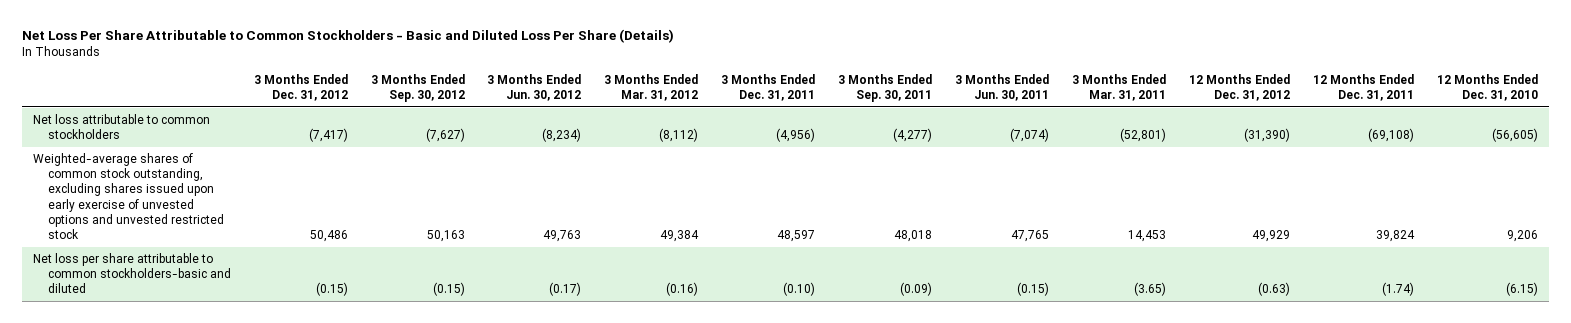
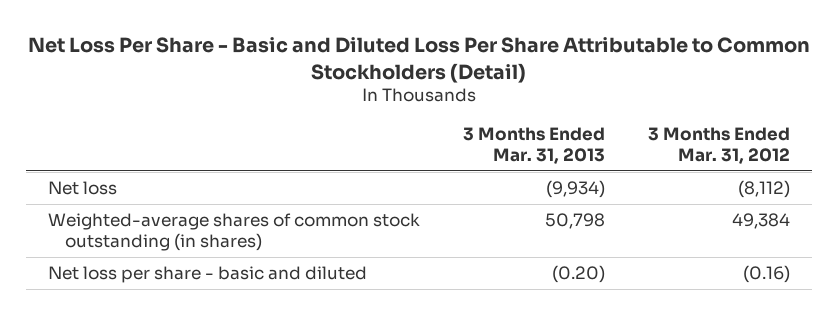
[21,29,674,44] Net Loss Per Share Attributable to Common Stockholders - Basic and Diluted Loss Per Share (Details) -> [28,37,811,83] Net Loss Per Share - Basic and Diluted Loss Per Share Attributable to Common Stockholders (Detail)
[253,74,348,102] 3 Months Ended Dec. 31, 2012 -> none
[370,74,465,103] 3 Months Ended Sep. 30, 2012 -> none
[487,74,582,102] 3 Months Ended Jun. 30, 2012 -> none
[721,74,816,102] 3 Months Ended Dec. 31, 2011 -> none
[838,74,933,103] 3 Months Ended Sep. 30, 2011 -> none
[955,74,1050,102] 3 Months Ended Jun. 30, 2011 -> none
[1071,74,1166,102] 3 Months Ended Mar. 31, 2011 -> none
[1188,74,1290,102] 12 Months Ended Dec. 31, 2012 -> none
[1312,74,1414,102] 12 Months Ended Dec. 31, 2011 -> none
[1436,74,1538,102] 12 Months Ended Dec. 31, 2010 -> none
none -> [463,127,606,165] 3 Months Ended Mar. 31, 2013
[33,113,211,140] Net loss attributable to common stockholders -> [47,181,117,196] Net loss
[33,152,224,240] Weighted-average shares of common stock outstanding, excluding shares issued upon early exercise of unvested options and unvested restricted stock -> [47,213,420,251] Weighted-average shares of common stock outstanding (in shares)
[33,252,231,294] Net loss per share attributable to common stockholders-basic and diluted -> [47,266,367,284] Net loss per share - basic and diluted

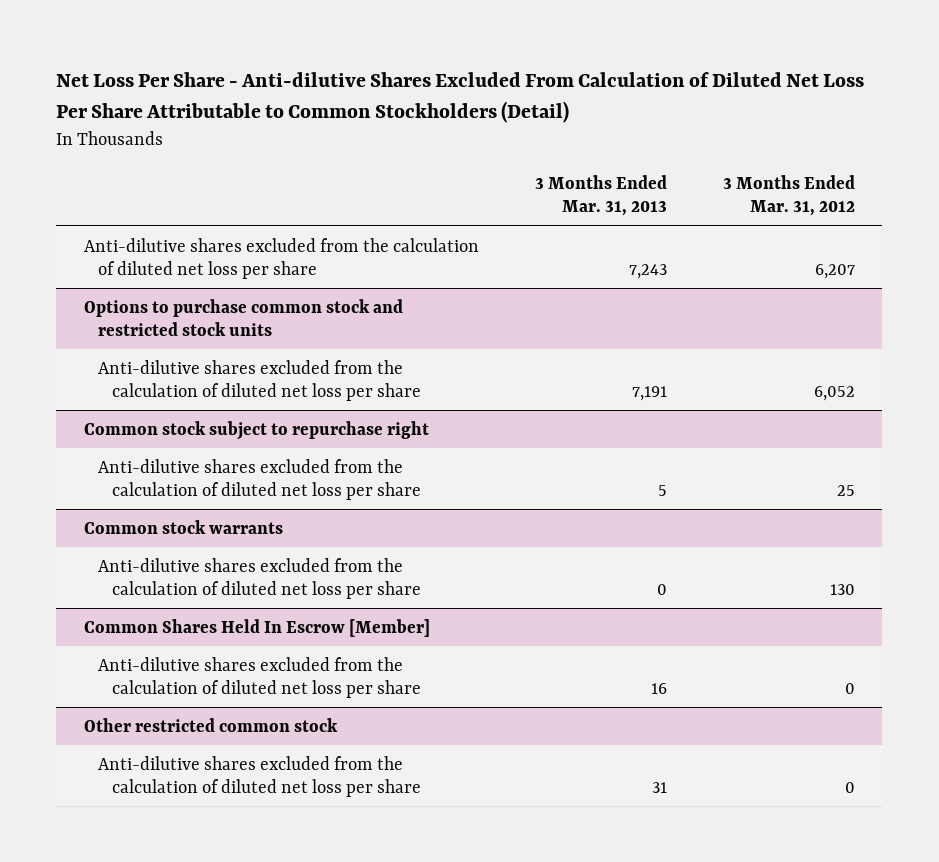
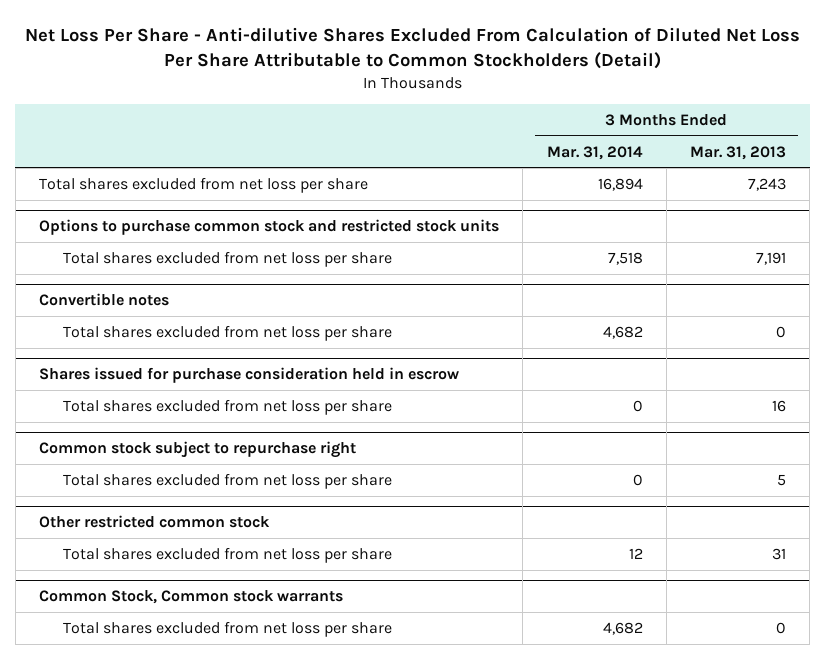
[722,174,855,217] 3 Months Ended Mar. 31, 2012 -> none
none -> [546,145,643,160] Mar. 31, 2014
[84,237,480,280] Anti-dilutive shares excluded from the calculation of diluted net loss per share -> [39,176,369,193] Total shares excluded from net loss per share
[98,359,422,402] Anti-dilutive shares excluded from the calculation of diluted net loss per share -> [63,250,393,267] Total shares excluded from net loss per share
none -> [39,293,170,307] Convertible notes
none -> [63,324,393,341] Total shares excluded from net loss per share
none -> [39,367,460,384] Shares issued for purchase consideration held in escrow
none -> [63,398,393,415] Total shares excluded from net loss per share
[84,519,284,534] Common stock warrants -> none
[98,557,422,600] Anti-dilutive shares excluded from the calculation of diluted net loss per share -> none
[84,618,431,637] Common Shares Held In Escrow [Member] -> none
[98,656,422,699] Anti-dilutive shares excluded from the calculation of diluted net loss per share -> none
[98,458,422,501] Anti-dilutive shares excluded from the calculation of diluted net loss per share -> [63,472,393,489] Total shares excluded from net loss per share
[98,755,422,798] Anti-dilutive shares excluded from the calculation of diluted net loss per share -> [63,546,393,563] Total shares excluded from net loss per share
none -> [39,590,344,605] Common Stock, Common stock warrants
none -> [63,620,393,637] Total shares excluded from net loss per share

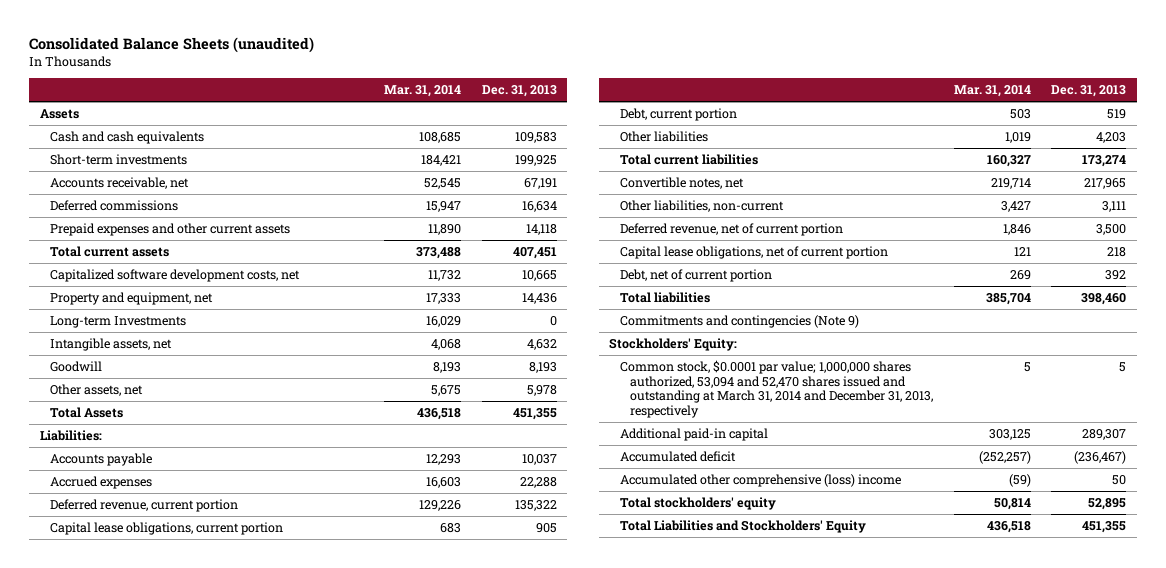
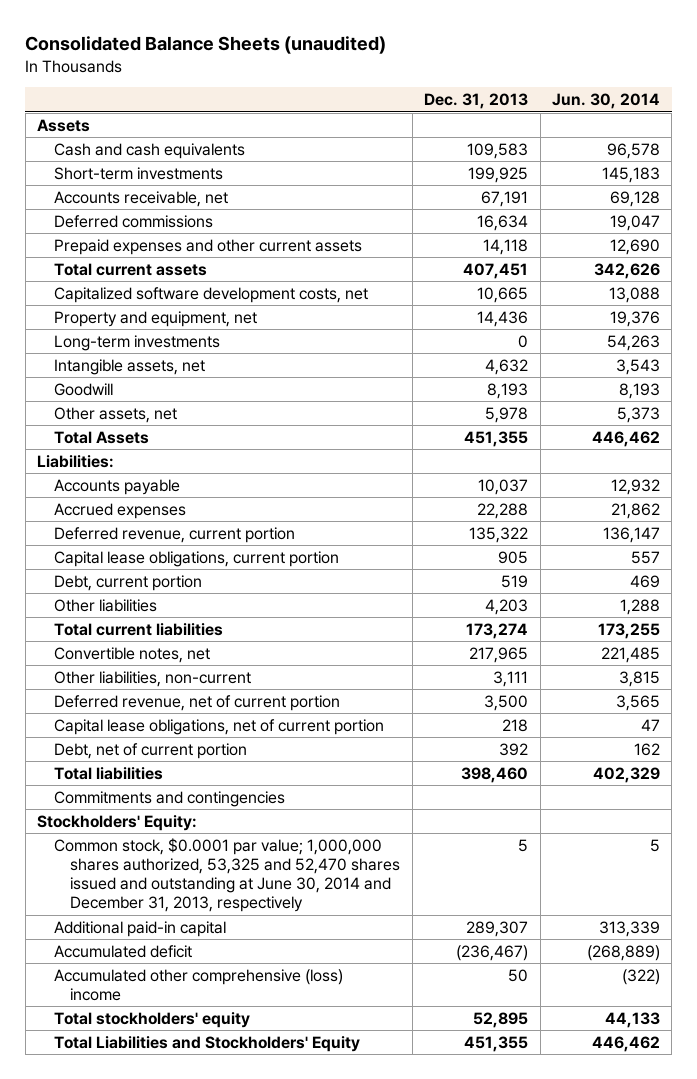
[384,85,462,98] Mar. 31, 2014 -> none
none -> [552,93,661,110] Jun. 30, 2014
[50,316,187,329] Long-term Investments -> [53,334,220,351] Long-term investments
[619,315,859,329] Commitments and contingencies (Note 9) -> [53,790,285,807] Commitments and contingencies
[619,360,934,419] Common stock, $0.0001 par value; 1,000,000 shares authorized, 53,094 and 52,470 shares issued and outstanding at March 31, 2014 and December 31, 2013, respectively -> [53,837,401,913] Common stock, $0.0001 par value; 1,000,000 shares authorized, 53,325 and 52,470 shares issued and outstanding at June 30, 2014 and December 31, 2013, respectively

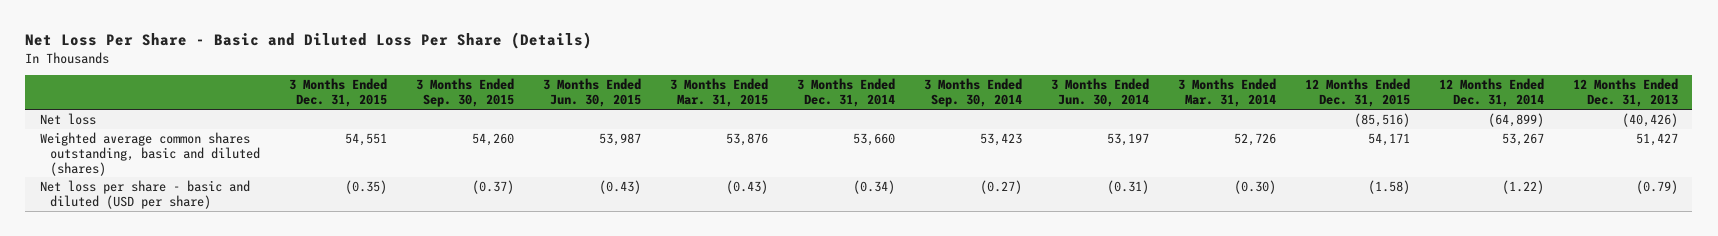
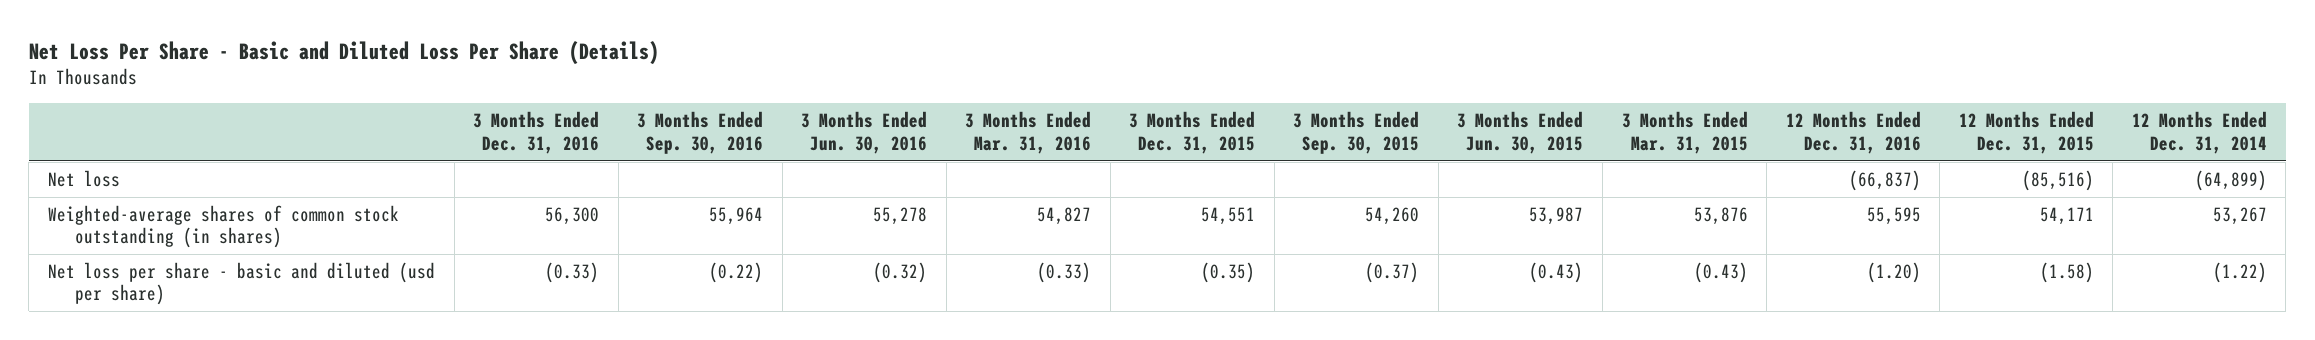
[796,78,895,108] 3 Months Ended Dec. 31, 2014 -> none
[923,78,1022,108] 3 Months Ended Sep. 30, 2014 -> none
[1050,78,1149,108] 3 Months Ended Jun. 30, 2014 -> none
[1177,78,1276,108] 3 Months Ended Mar. 31, 2014 -> none
[1572,78,1678,108] 12 Months Ended Dec. 31, 2013 -> none
none -> [473,111,600,154] 3 Months Ended Dec. 31, 2016
none -> [637,111,764,154] 3 Months Ended Sep. 30, 2016
none -> [801,111,928,154] 3 Months Ended Jun. 30, 2016
none -> [965,111,1092,154] 3 Months Ended Mar. 31, 2016
none -> [1785,111,1921,154] 12 Months Ended Dec. 31, 2016
[39,131,260,176] Weighted average common shares outstanding, basic and diluted (shares) -> [48,205,400,249] Weighted-average shares of common stock outstanding (in shares)
[39,179,250,209] Net loss per share - basic and diluted (USD per share) -> [48,262,436,306] Net loss per share - basic and diluted (usd per share)

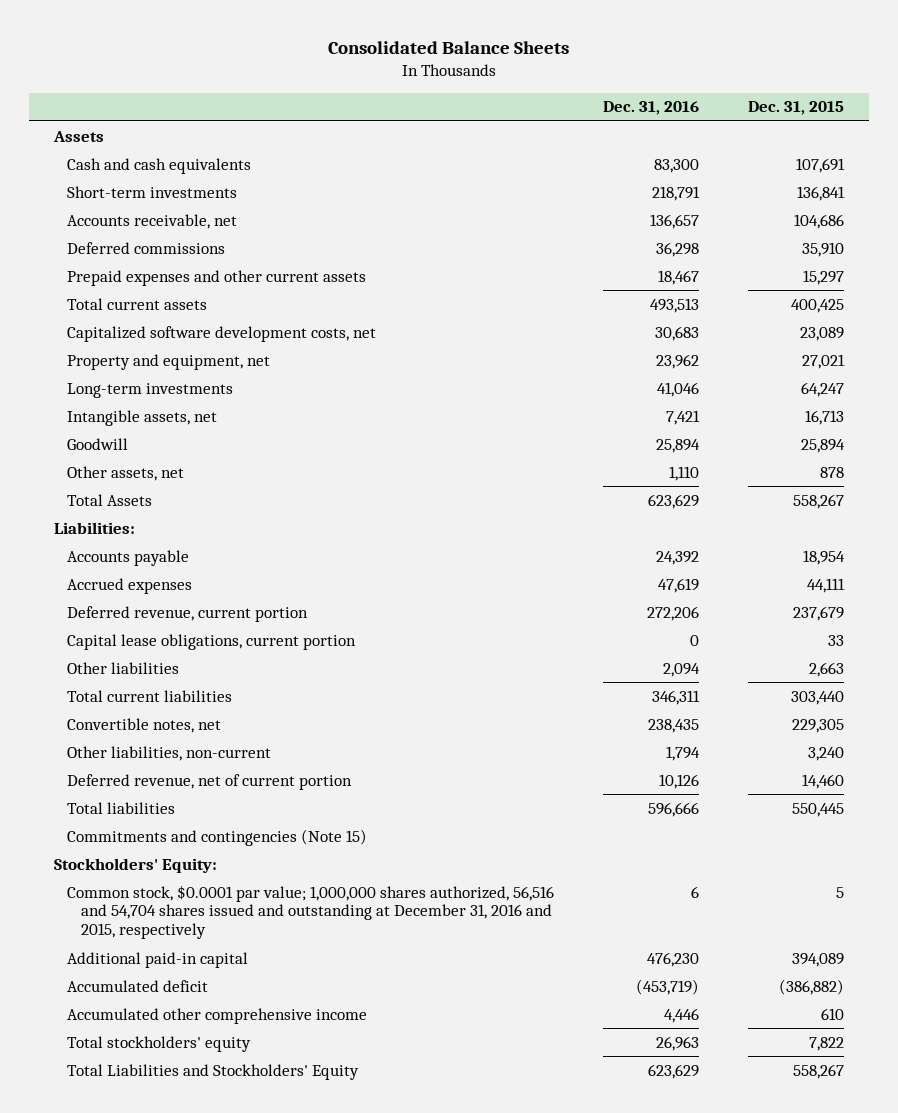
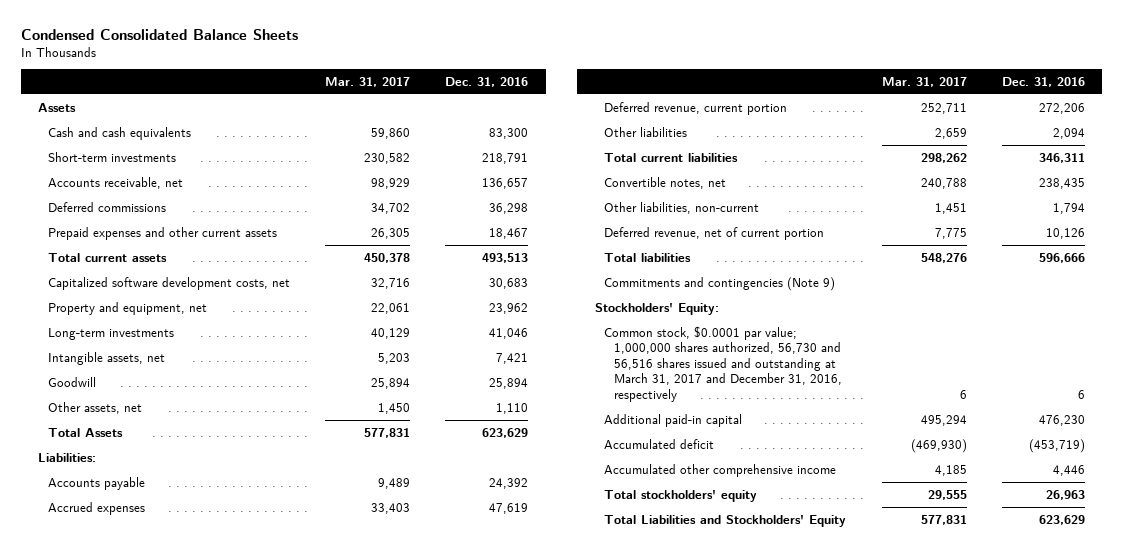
[327,41,569,55] Consolidated Balance Sheets -> [20,29,298,41] Condensed Consolidated Balance Sheets
[748,101,845,116] Dec. 31, 2015 -> none
none -> [325,76,411,87] Mar. 31, 2017
[67,633,357,650] Capital lease obligations, current portion -> none
[67,828,368,846] Commitments and contingencies (Note 15) -> [604,276,836,291] Commitments and contingencies (Note 9)
[67,884,555,940] Common stock, $0.0001 par value; 1,000,000 shares authorized, 56,516 and 54,704 shares issued and outstanding at December 31, 2016 and 2015, respectively -> [604,325,843,403] Common stock, $0.0001 par value; 1,000,000 shares authorized, 56,730 and 56,516 shares issued and outstanding at March 31, 2017 and December 31, 2016, respectively

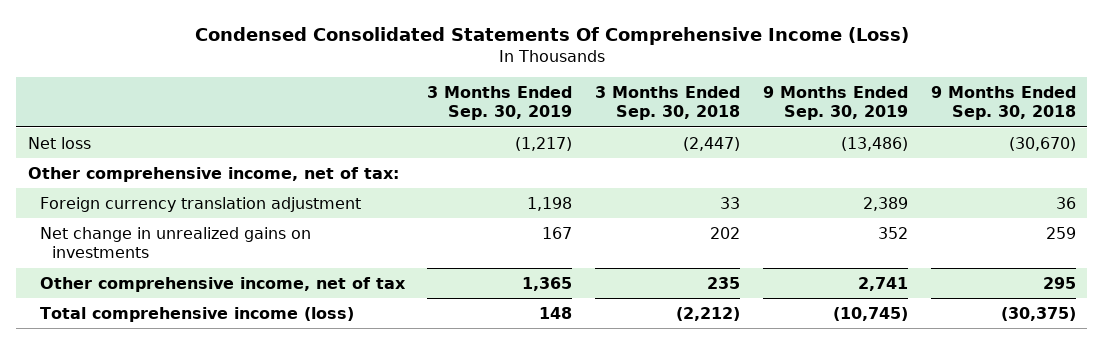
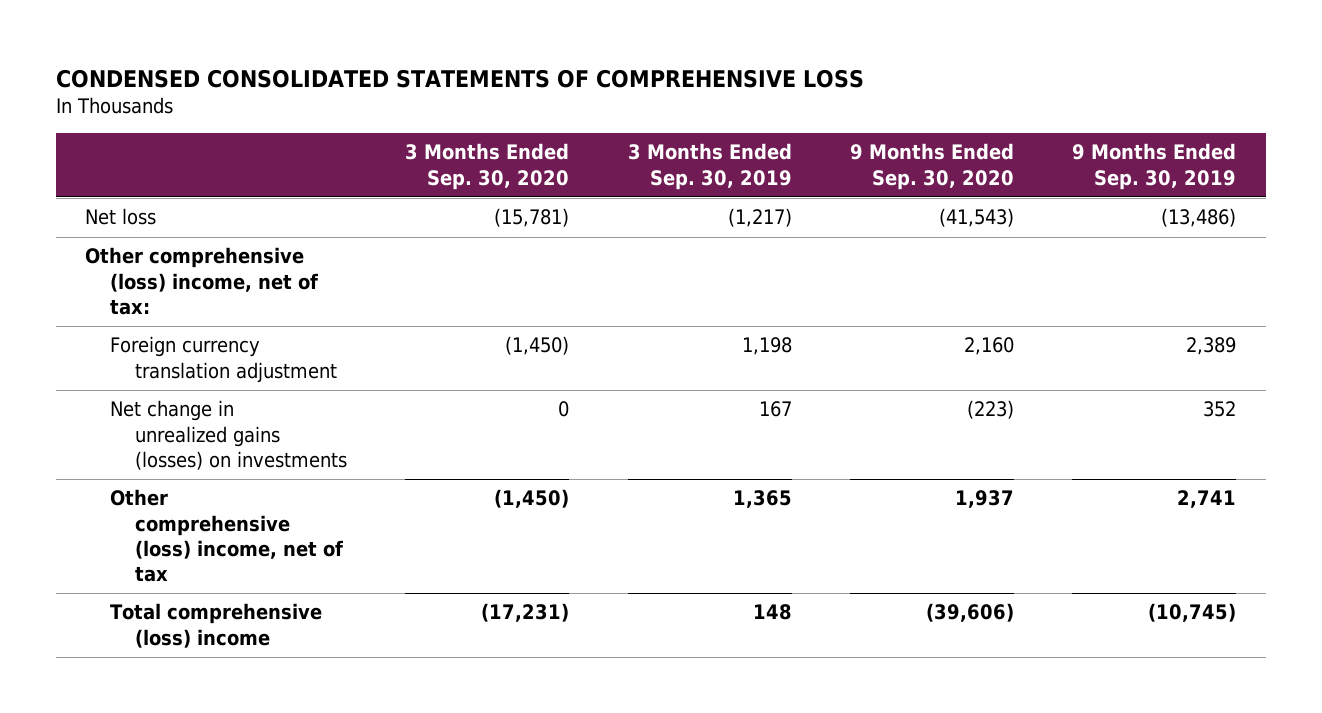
[194,26,909,45] Condensed Consolidated Statements Of Comprehensive Income (Loss) -> [55,68,864,88] CONDENSED CONSOLIDATED STATEMENTS OF COMPREHENSIVE LOSS
[595,86,741,121] 3 Months Ended Sep. 30, 2018 -> none
[930,86,1076,121] 9 Months Ended Sep. 30, 2018 -> none
none -> [405,143,570,190] 3 Months Ended Sep. 30, 2020
none -> [849,143,1014,190] 9 Months Ended Sep. 30, 2020
[27,166,399,182] Other comprehensive income, net of tax: -> [85,247,318,315] Other comprehensive (loss) income, net of tax:
[39,226,311,259] Net change in unrealized gains on investments -> [109,400,347,470] Net change in unrealized gains (losses) on investments
[39,276,406,292] Other comprehensive income, net of tax -> [109,489,343,583] Other comprehensive (loss) income, net of tax
[39,306,354,322] Total comprehensive income (loss) -> [109,603,322,648] Total comprehensive (loss) income

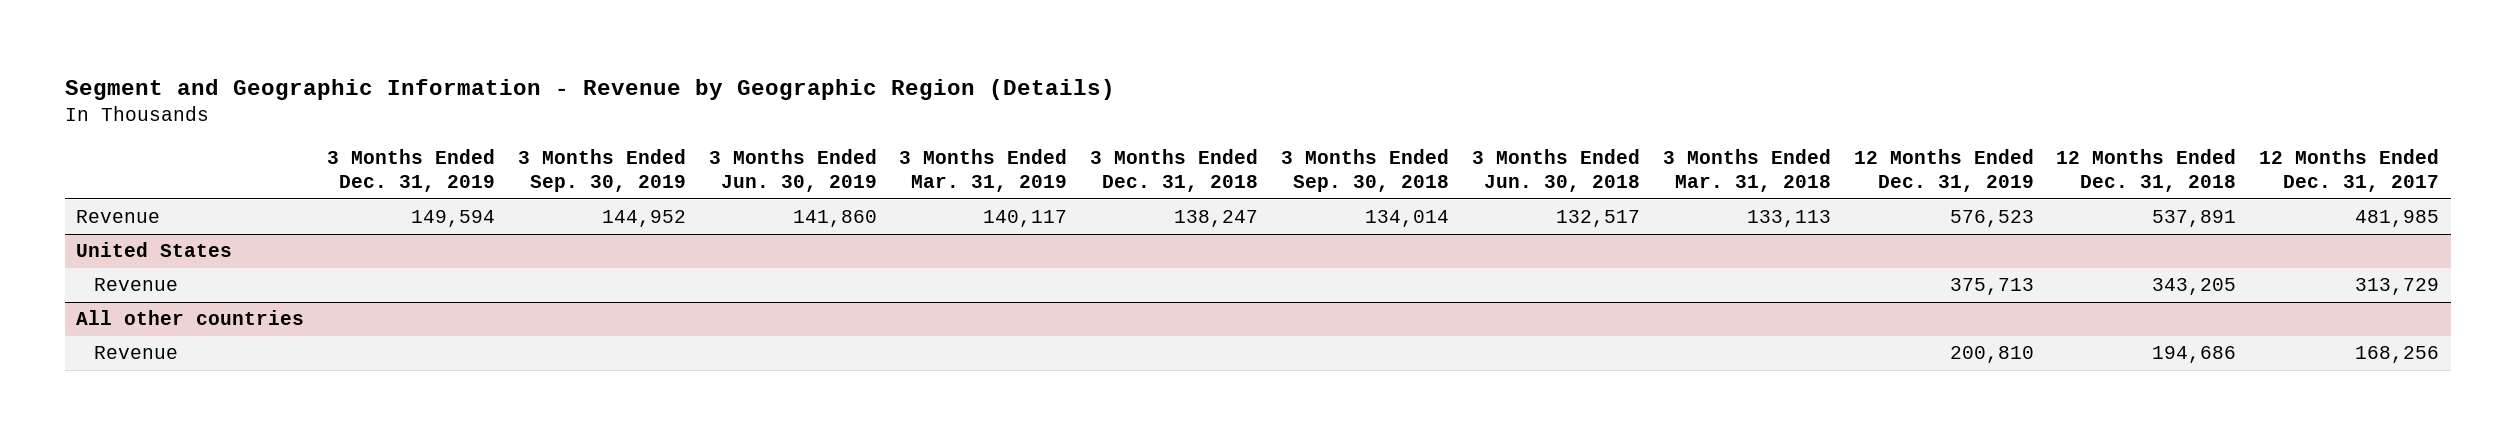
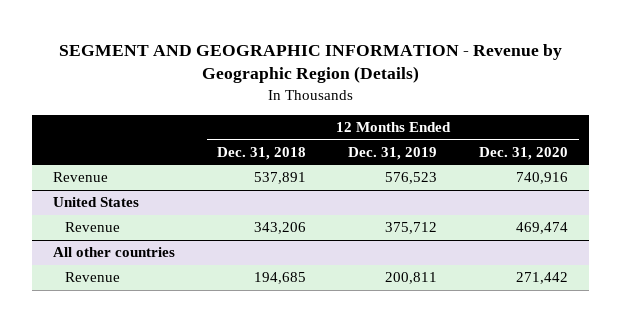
[64,78,1115,100] Segment and Geographic Information - Revenue by Geographic Region (Details) -> [58,43,562,84] SEGMENT AND GEOGRAPHIC INFORMATION - Revenue by Geographic Region (Details)
[326,148,495,192] 3 Months Ended Dec. 31, 2019 -> none
[517,148,686,192] 3 Months Ended Sep. 30, 2019 -> none
[708,148,877,192] 3 Months Ended Jun. 30, 2019 -> none
[899,148,1068,192] 3 Months Ended Mar. 31, 2019 -> none
[1090,148,1259,192] 3 Months Ended Dec. 31, 2018 -> none
[1281,148,1450,192] 3 Months Ended Sep. 30, 2018 -> none
[1471,148,1640,192] 3 Months Ended Jun. 30, 2018 -> none
[1662,148,1831,192] 3 Months Ended Mar. 31, 2018 -> none
[2259,148,2440,192] 12 Months Ended Dec. 31, 2017 -> none
none -> [479,146,569,160] Dec. 31, 2020
[1949,278,2034,296] 375,713 -> [385,222,438,235] 375,712
[2152,278,2237,296] 343,205 -> [254,222,307,235] 343,206
[1949,346,2034,364] 200,810 -> [385,272,438,285] 200,811
[2152,346,2237,364] 194,686 -> [254,272,307,285] 194,685

